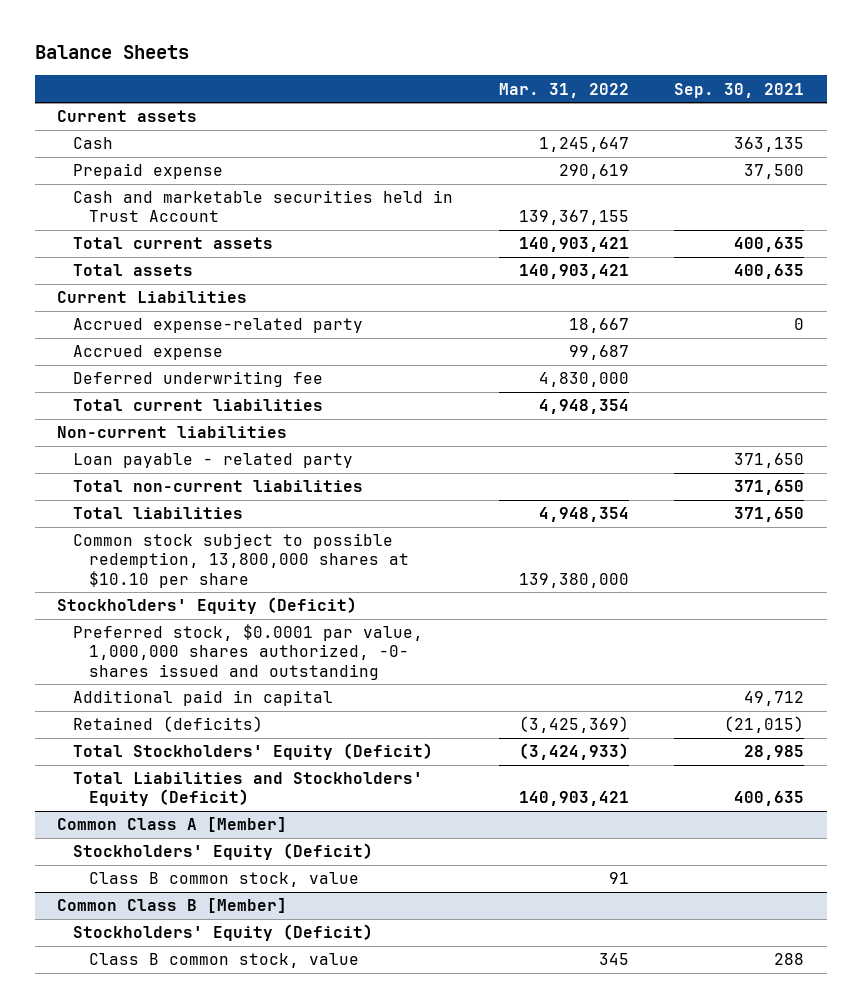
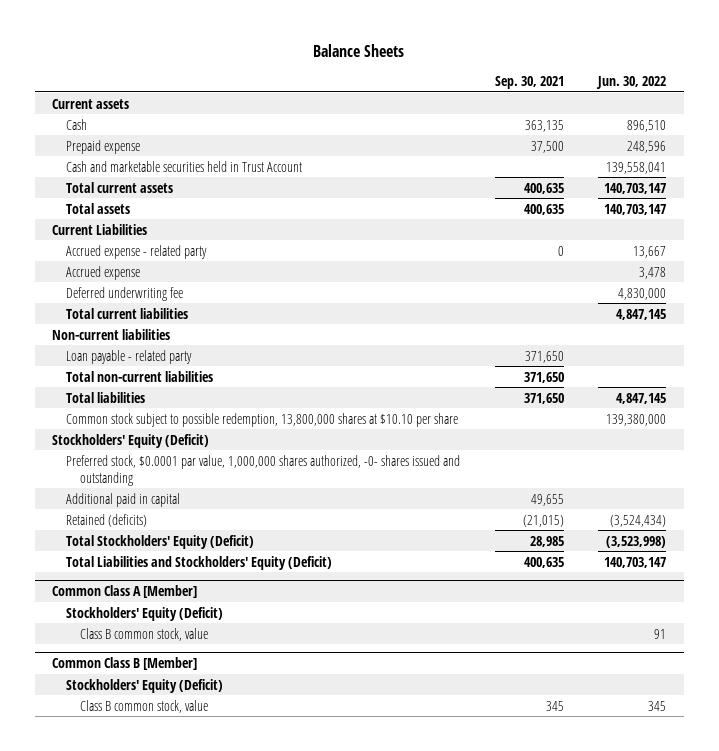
[498,82,629,98] Mar. 31, 2022 -> none
none -> [596,76,667,90] Jun. 30, 2022
[73,318,364,334] Accrued expense-related party -> [65,244,207,259] Accrued expense - related party
[744,691,805,707] 49,712 -> [530,493,564,506] 49,655
[774,953,805,966] 288 -> [545,700,564,711] 345

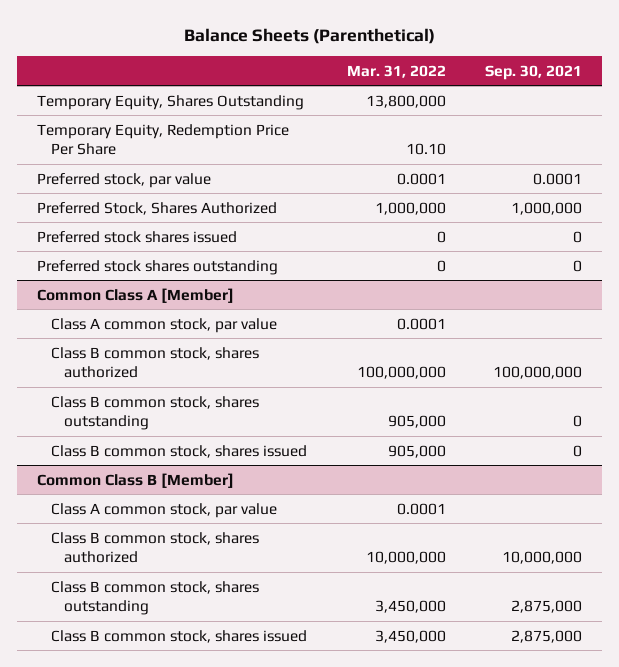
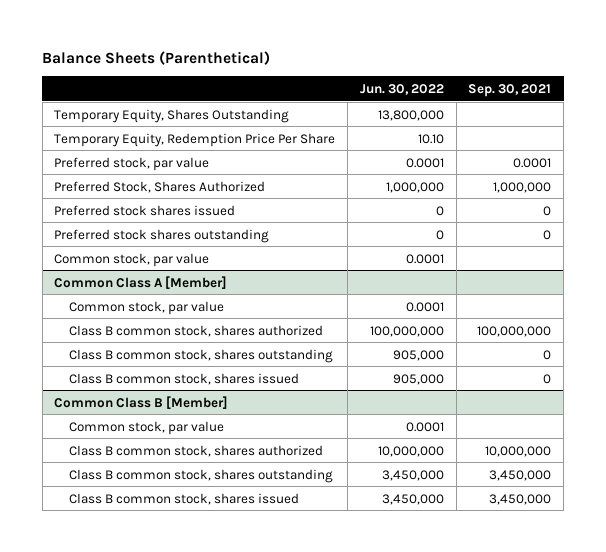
[346,64,446,78] Mar. 31, 2022 -> none
none -> [359,83,444,95] Jun. 30, 2022
none -> [54,252,210,267] Common stock, par value
[50,317,277,333] Class A common stock, par value -> [69,300,225,315] Common stock, par value
[50,502,277,518] Class A common stock, par value -> [69,420,225,435] Common stock, par value
[511,600,583,614] 2,875,000 -> [489,469,552,481] 3,450,000
[511,629,583,643] 2,875,000 -> [489,493,552,505] 3,450,000

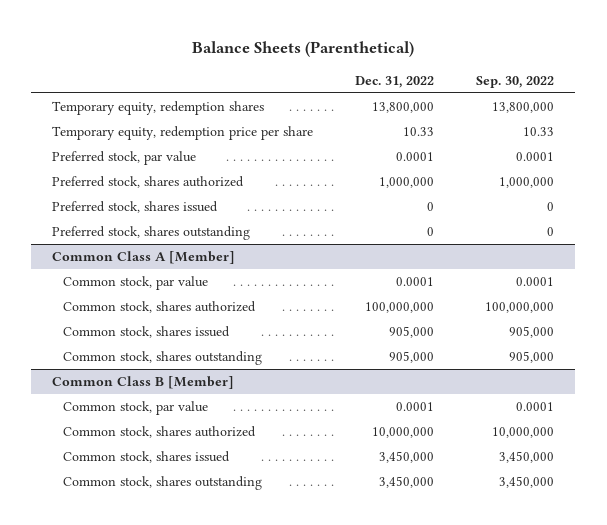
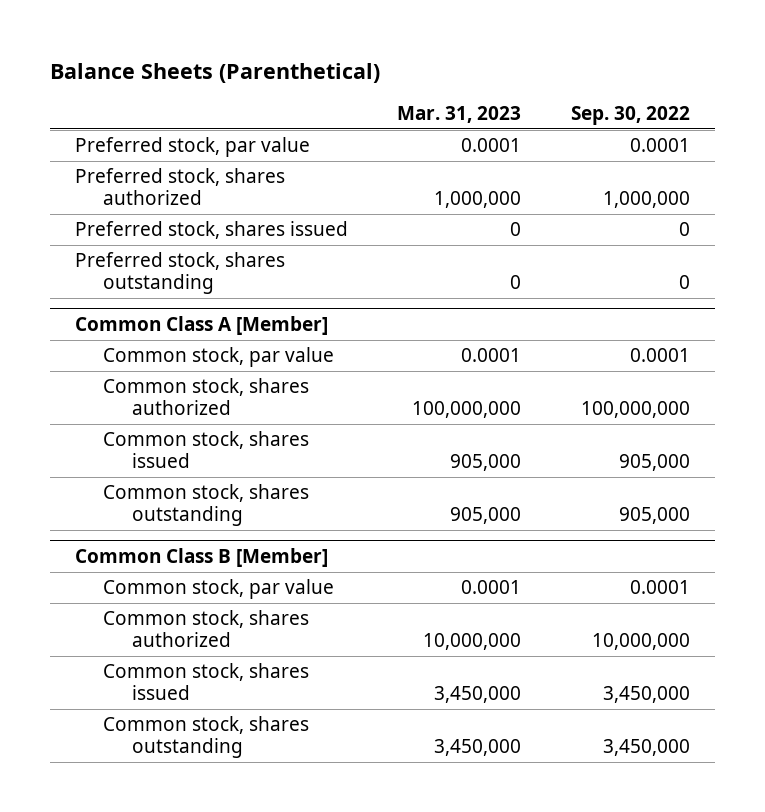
[355,75,435,88] Dec. 31, 2022 -> none
none -> [397,106,522,124] Mar. 31, 2023
[52,101,265,116] Temporary equity, redemption shares -> none
[52,126,314,141] Temporary equity, redemption price per share -> none

